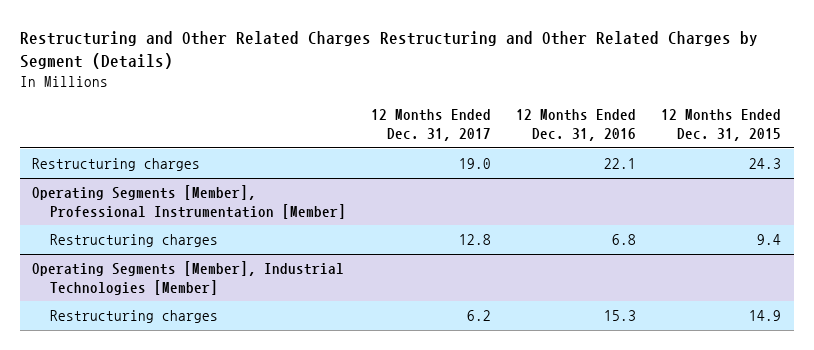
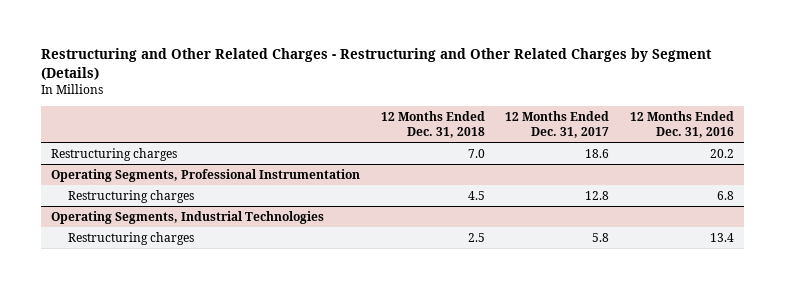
[19,30,758,69] Restructuring and Other Related Charges Restructuring and Other Related Charges by Segment (Details) -> [41,48,713,80] Restructuring and Other Related Charges - Restructuring and Other Related Charges by Segment (Details)
[661,109,782,141] 12 Months Ended Dec. 31, 2015 -> none
none -> [380,110,485,138] 12 Months Ended Dec. 31, 2018
[459,158,492,170] 19.0 -> [585,148,610,158] 18.6
[604,158,637,170] 22.1 -> [709,148,734,158] 20.2
[32,185,347,219] Operating Segments [Member], Professional Instrumentation [Member] -> [51,168,361,182] Operating Segments, Professional Instrumentation
[32,261,345,295] Operating Segments [Member], Industrial Technologies [Member] -> [51,210,325,224] Operating Segments, Industrial Technologies
[467,310,492,322] 6.2 -> [592,232,610,242] 5.8
[604,310,637,322] 15.3 -> [709,232,734,242] 13.4

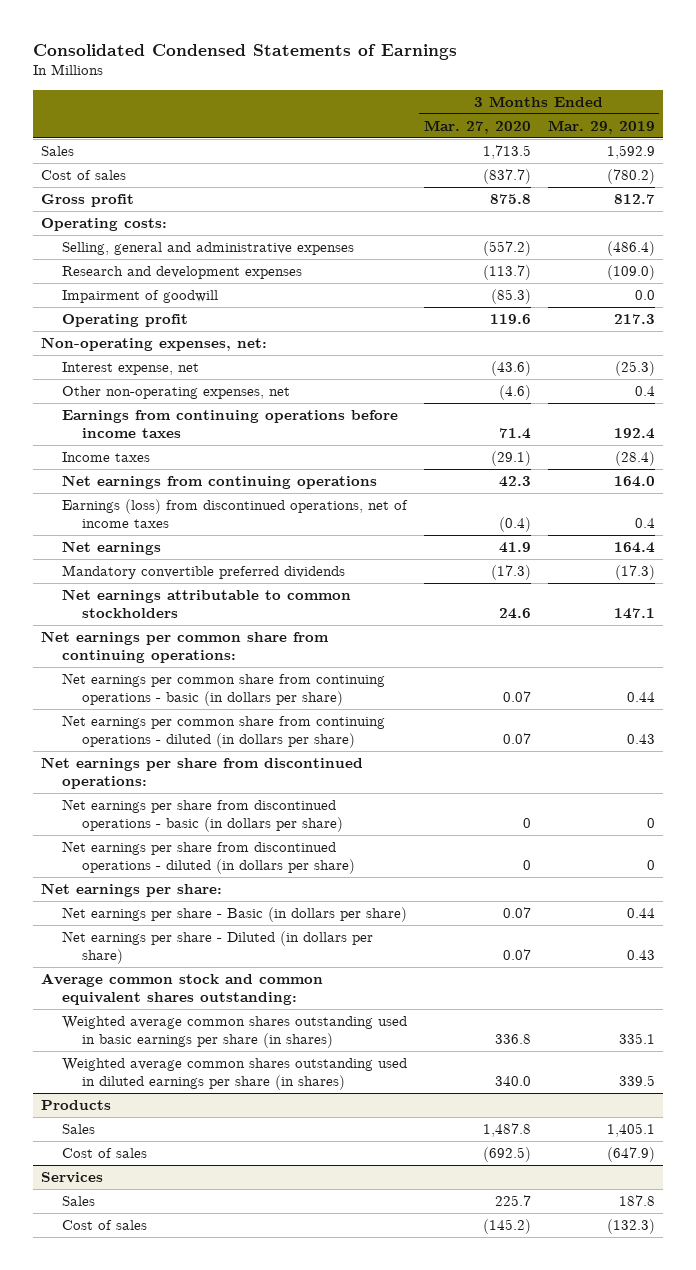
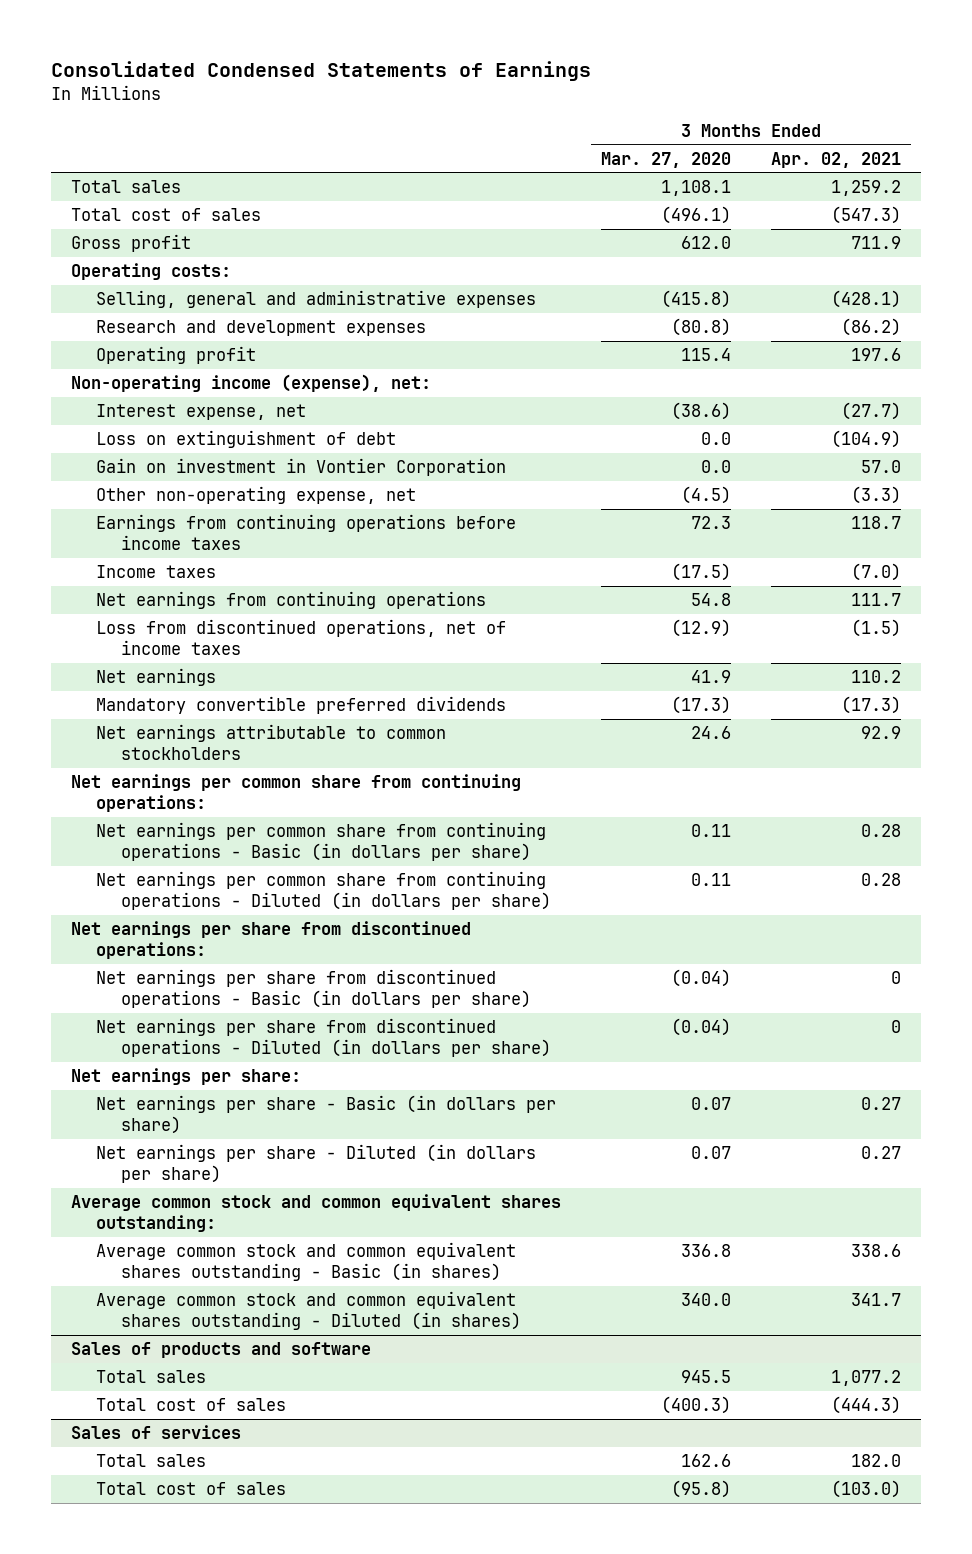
[547,119,655,134] Mar. 29, 2019 -> none
none -> [771,151,902,168] Apr. 02, 2021
[41,145,75,156] Sales -> [71,180,182,194] Total sales
[482,144,531,159] 1,713.5 -> [661,180,732,197] 1,108.1
[41,169,127,180] Cost of sales -> [71,208,262,222] Total cost of sales
[482,168,531,184] (837.7) -> [661,206,732,225] (496.1)
[489,193,531,204] 875.8 -> [681,236,732,250] 612.0
[61,289,218,303] Impairment of goodwill -> none
[482,240,531,256] (557.2) -> [661,290,732,309] (415.8)
[482,264,531,280] (113.7) -> [671,318,732,337] (80.8)
[489,313,531,324] 119.6 -> [681,348,732,362] 115.4
[41,336,268,351] Non-operating expenses, net: -> [71,374,432,393] Non-operating income (expense), net:
[490,360,531,376] (43.6) -> [671,402,732,421] (38.6)
none -> [96,430,397,449] Loss on extinguishment of debt
none -> [96,458,507,477] Gain on investment in Vontier Corporation
[61,385,290,399] Other non-operating expenses, net -> [96,486,417,505] Other non-operating expense, net
[498,384,531,400] (4.6) -> [681,486,732,505] (4.5)
[498,428,531,440] 71.4 -> [691,516,732,530] 72.3
[490,450,531,466] (29.1) -> [671,563,732,582] (17.5)
[498,475,531,487] 42.3 -> [691,593,732,607] 54.8
[61,498,408,529] Earnings (loss) from discontinued operations, net of income taxes -> [96,619,507,656] Loss from discontinued operations, net of income taxes
[498,517,531,533] (0.4) -> [671,619,732,638] (12.9)
[61,672,385,707] Net earnings per common share from continuing operations - basic (in dollars per share) -> [96,822,547,862] Net earnings per common share from continuing operations - Basic (in dollars per share)
[502,691,531,703] 0.07 -> [691,824,732,838] 0.11
[61,714,385,749] Net earnings per common share from continuing operations - diluted (in dollars per share) -> [96,871,552,911] Net earnings per common share from continuing operations - Diluted (in dollars per share)
[502,733,531,745] 0.07 -> [691,873,732,887] 0.11
[61,798,344,833] Net earnings per share from discontinued operations - basic (in dollars per share) -> [96,969,532,1009] Net earnings per share from discontinued operations - Basic (in dollars per share)
[522,818,531,829] 0 -> [671,969,732,988] (0.04)
[61,840,356,875] Net earnings per share from discontinued operations - diluted (in dollars per share) -> [96,1018,552,1058] Net earnings per share from discontinued operations - Diluted (in dollars per share)
[522,860,531,871] 0 -> [671,1018,732,1037] (0.04)
[61,1015,407,1049] Weighted average common shares outstanding used in basic earnings per share (in shares) -> [96,1242,517,1282] Average common stock and common equivalent shares outstanding - Basic (in shares)
[61,1057,407,1091] Weighted average common shares outstanding used in diluted earnings per share (in shares) -> [96,1291,522,1331] Average common stock and common equivalent shares outstanding - Diluted (in shares)
[41,1099,112,1110] Products -> [71,1342,372,1359] Sales of products and software
[61,1123,95,1134] Sales -> [96,1370,207,1384] Total sales
[482,1122,531,1137] 1,487.8 -> [681,1370,732,1384] 945.5
[61,1147,147,1158] Cost of sales -> [96,1398,287,1412] Total cost of sales
[482,1146,531,1162] (692.5) -> [661,1396,732,1415] (400.3)
[41,1171,104,1183] Services -> [71,1425,242,1440] Sales of services
[61,1195,95,1206] Sales -> [96,1454,207,1468] Total sales
[494,1194,531,1206] 225.7 -> [681,1454,732,1468] 162.6
[61,1219,147,1230] Cost of sales -> [96,1482,287,1496] Total cost of sales
[482,1218,531,1234] (145.2) -> [671,1480,732,1499] (95.8)

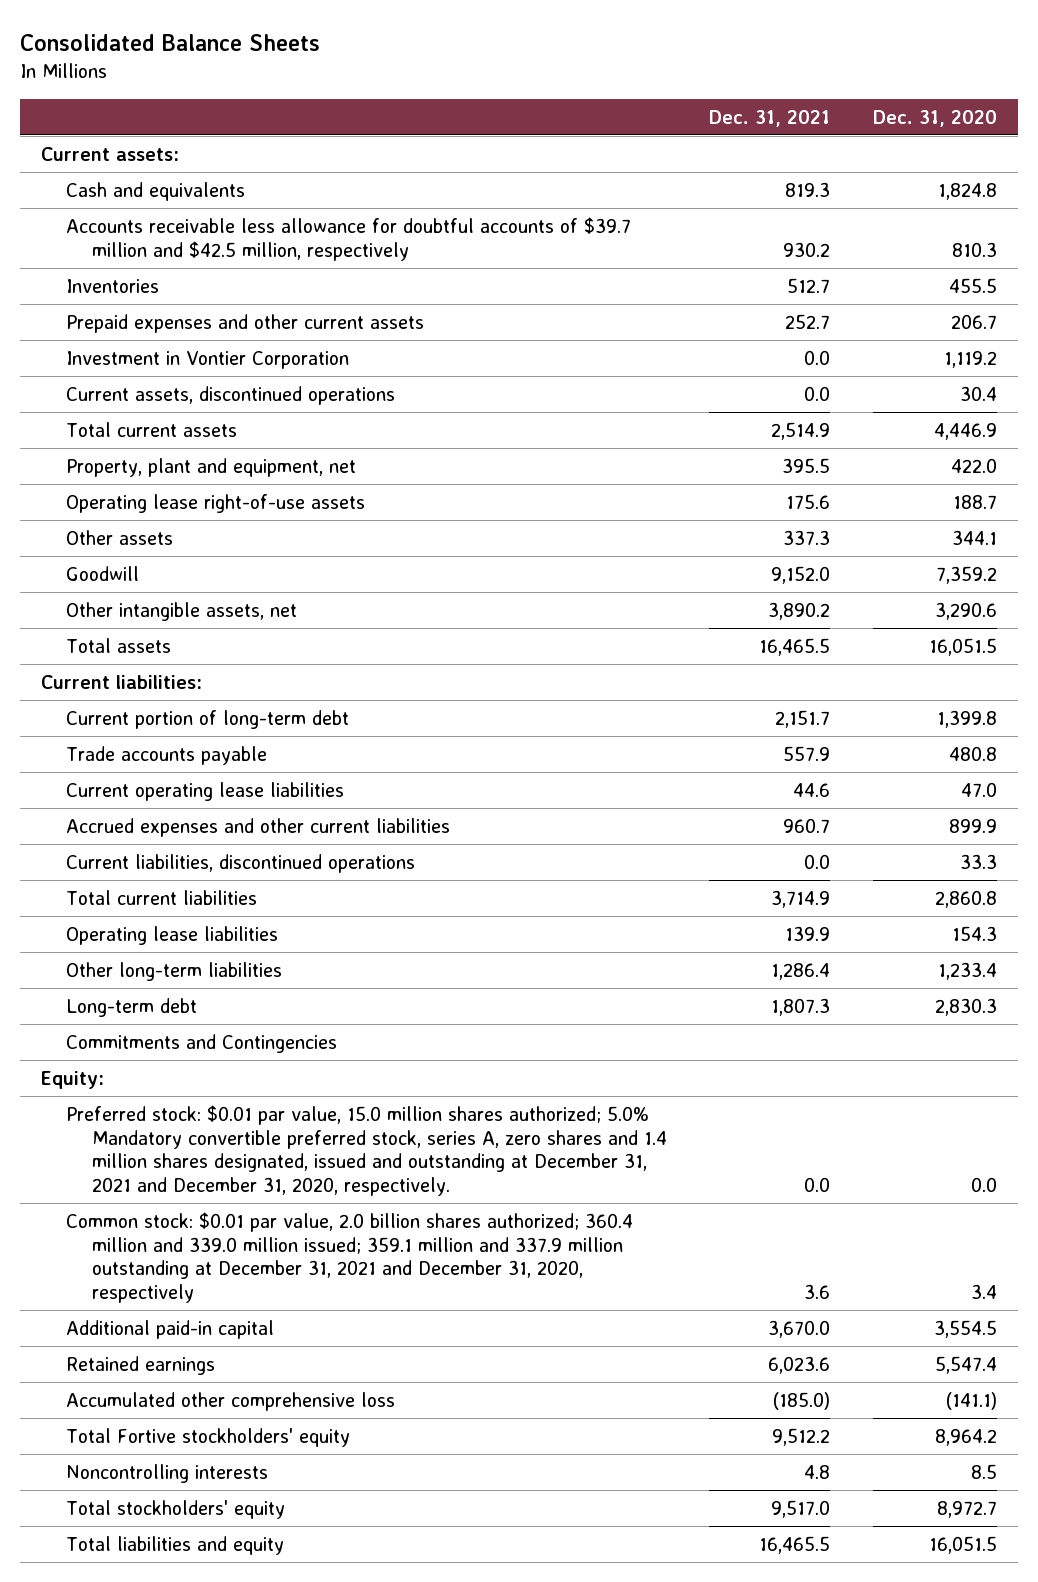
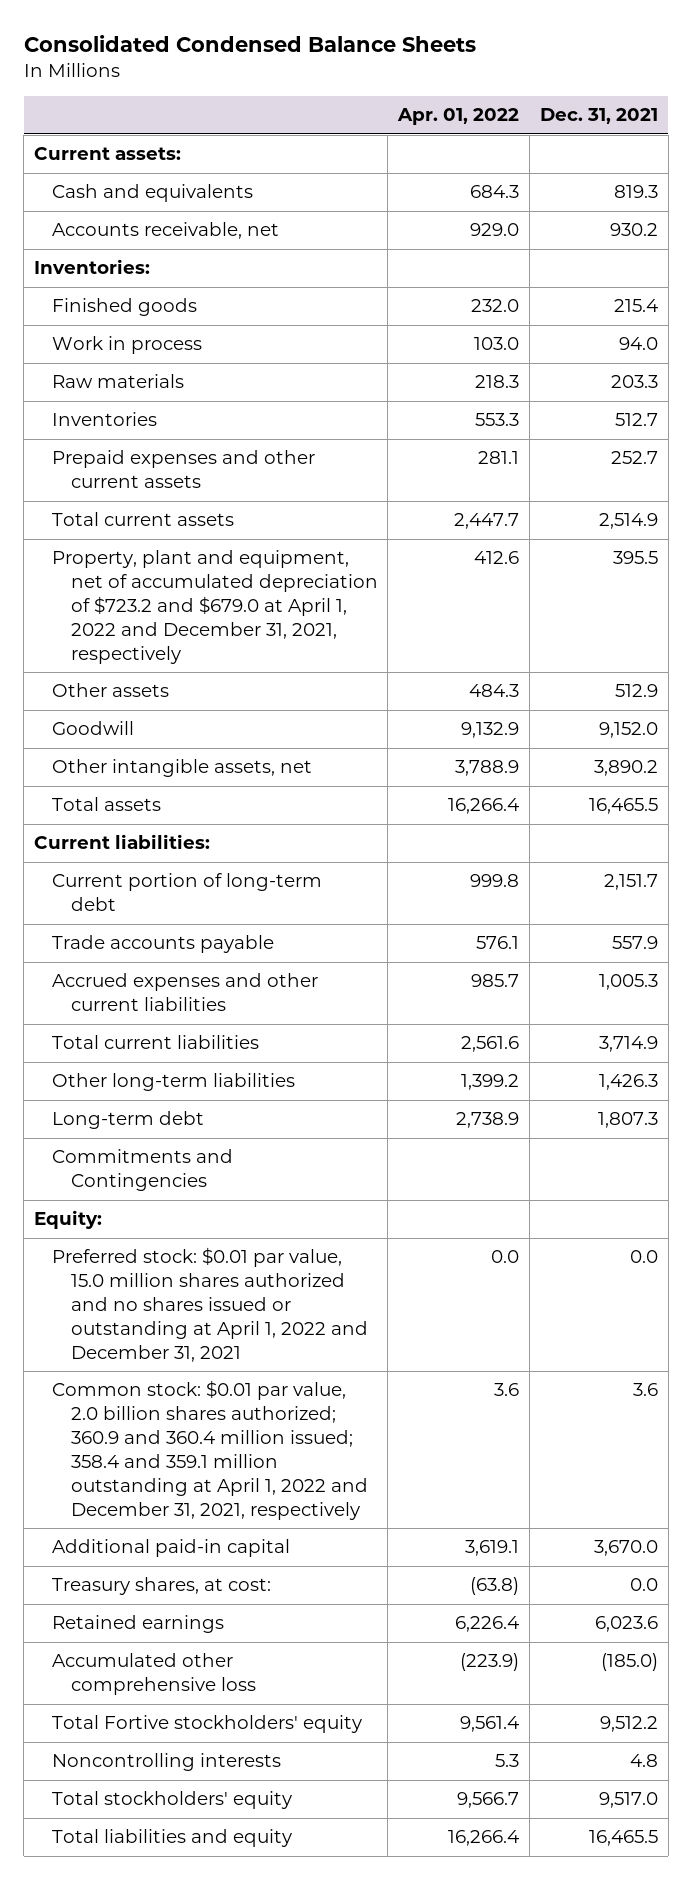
[19,34,320,52] Consolidated Balance Sheets -> [23,35,476,53] Consolidated Condensed Balance Sheets
[872,109,997,127] Dec. 31, 2020 -> none
none -> [397,108,520,126] Apr. 01, 2022
[66,216,632,261] Accounts receivable less allowance for doubtful accounts of $39.7 million and $42.5 million, respectively -> [52,222,280,240] Accounts receivable, net
none -> [34,259,151,275] Inventories:
none -> [52,298,198,317] Finished goods
none -> [52,336,203,355] Work in process
none -> [52,374,185,389] Raw materials
[66,350,350,369] Investment in Vontier Corporation -> none
[66,385,396,405] Current assets, discontinued operations -> none
[66,493,366,513] Operating lease right-of-use assets -> none
[66,457,357,477] Property, plant and equipment, net -> [52,550,378,664] Property, plant and equipment, net of accumulated depreciation of $723.2 and $679.0 at April 1, 2022 and December 31, 2021, respectively
[783,529,831,545] 337.3 -> [615,684,659,698] 512.9
[66,781,345,801] Current operating lease liabilities -> none
[66,853,416,873] Current liabilities, discontinued operations -> none
[783,817,831,833] 960.7 -> [599,974,659,991] 1,005.3
[66,925,279,945] Operating lease liabilities -> none
[771,962,831,980] 1,286.4 -> [599,1074,659,1091] 1,426.3
[66,1104,667,1196] Preferred stock: $0.01 par value, 15.0 million shares authorized; 5.0% Mandatory convertible preferred stock, series A, zero shares and 1.4 million shares designated, issued and outstanding at December 31, 2021 and December 31, 2020, respectively. -> [52,1247,368,1362] Preferred stock: $0.01 par value, 15.0 million shares authorized and no shares issued or outstanding at April 1, 2022 and December 31, 2021
[66,1211,634,1303] Common stock: $0.01 par value, 2.0 billion shares authorized; 360.4 million and 339.0 million issued; 359.1 million and 337.9 million outstanding at December 31, 2021 and December 31, 2020, respectively -> [52,1380,368,1520] Common stock: $0.01 par value, 2.0 billion shares authorized; 360.9 and 360.4 million issued; 358.4 and 359.1 million outstanding at April 1, 2022 and December 31, 2021, respectively
none -> [52,1577,272,1596] Treasury shares, at cost:

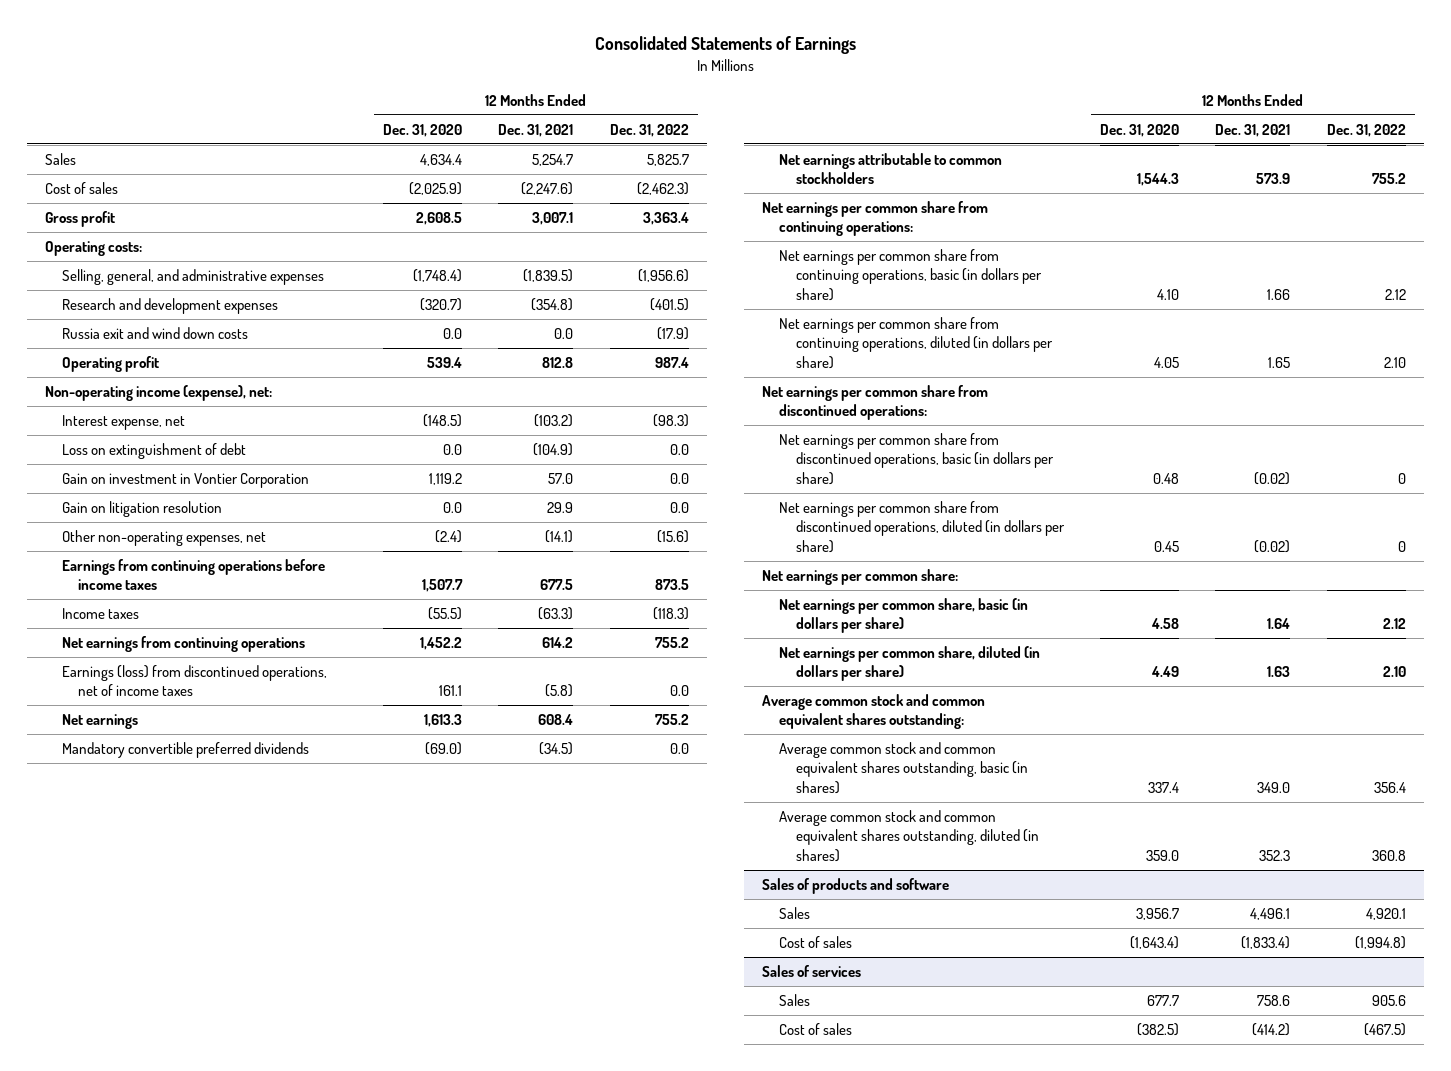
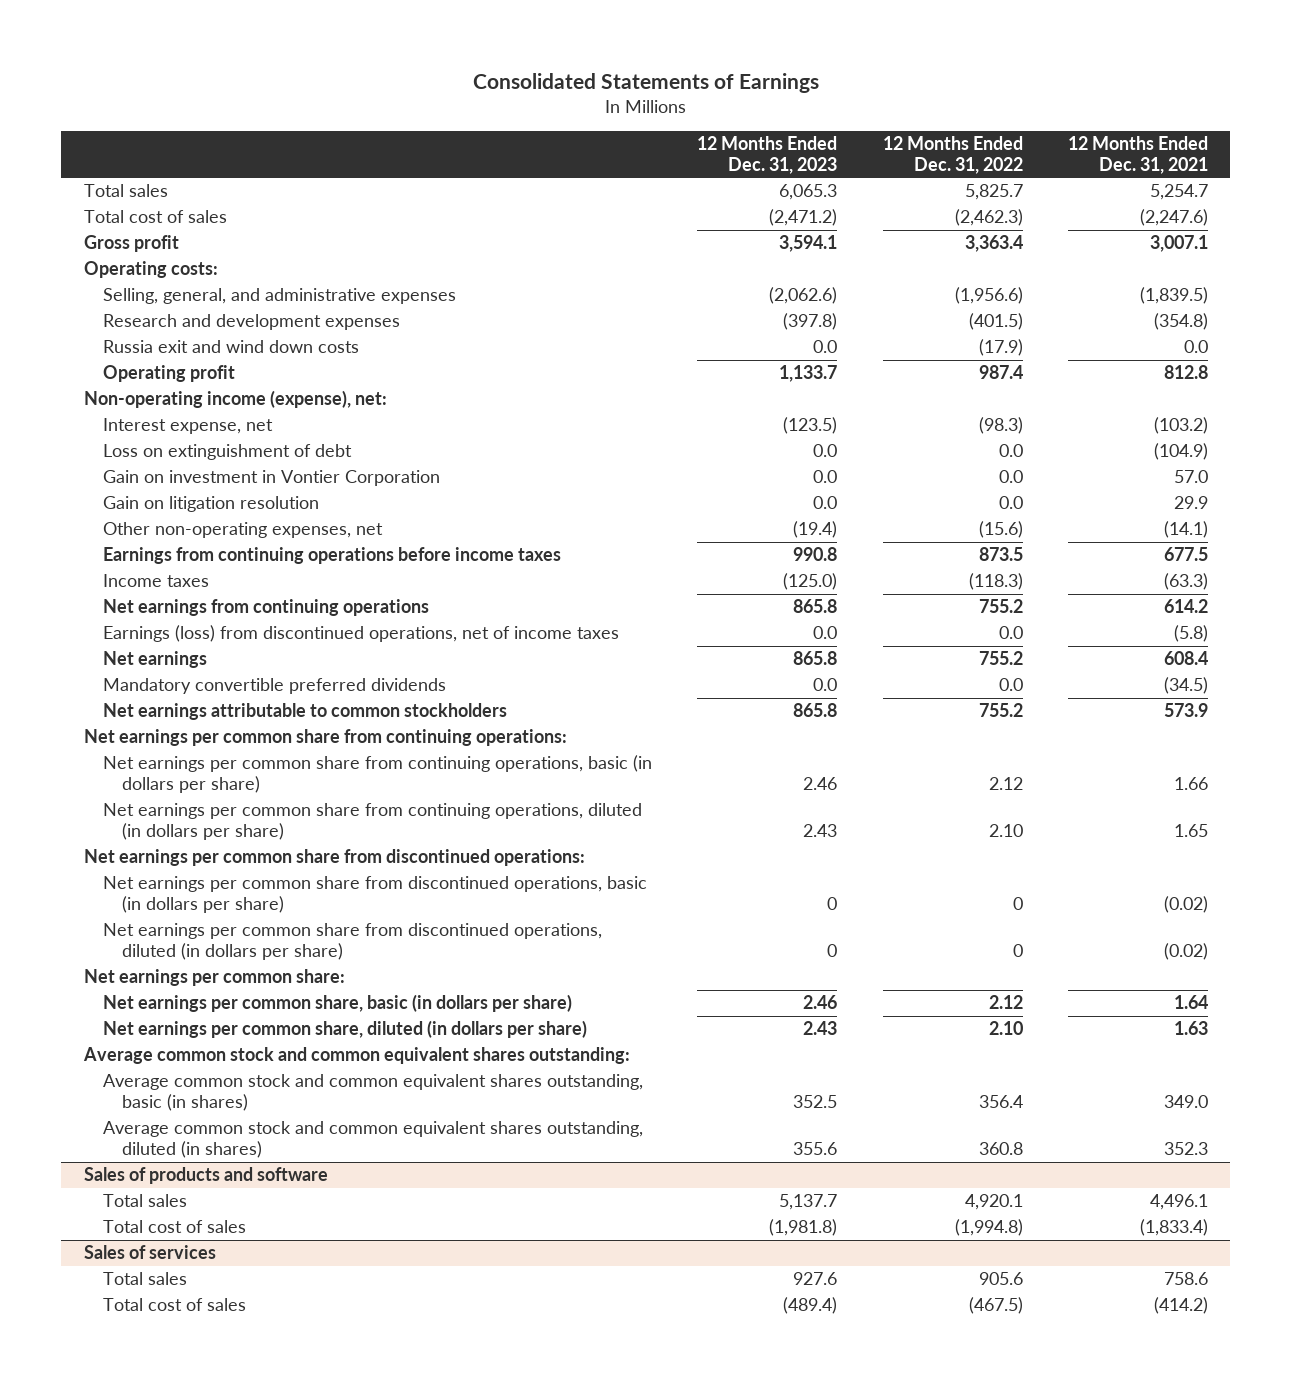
[382,123,462,137] Dec. 31, 2020 -> none
none -> [697,136,838,174] 12 Months Ended Dec. 31, 2023
[45,153,77,166] Sales -> [84,184,169,198] Total sales
[45,182,119,195] Cost of sales -> [84,210,228,224] Total cost of sales
[779,907,811,920] Sales -> [103,1194,188,1208] Total sales
[779,936,853,949] Cost of sales -> [103,1220,247,1234] Total cost of sales
[779,994,811,1007] Sales -> [103,1272,188,1286] Total sales
[779,1023,853,1036] Cost of sales -> [103,1298,247,1312] Total cost of sales

